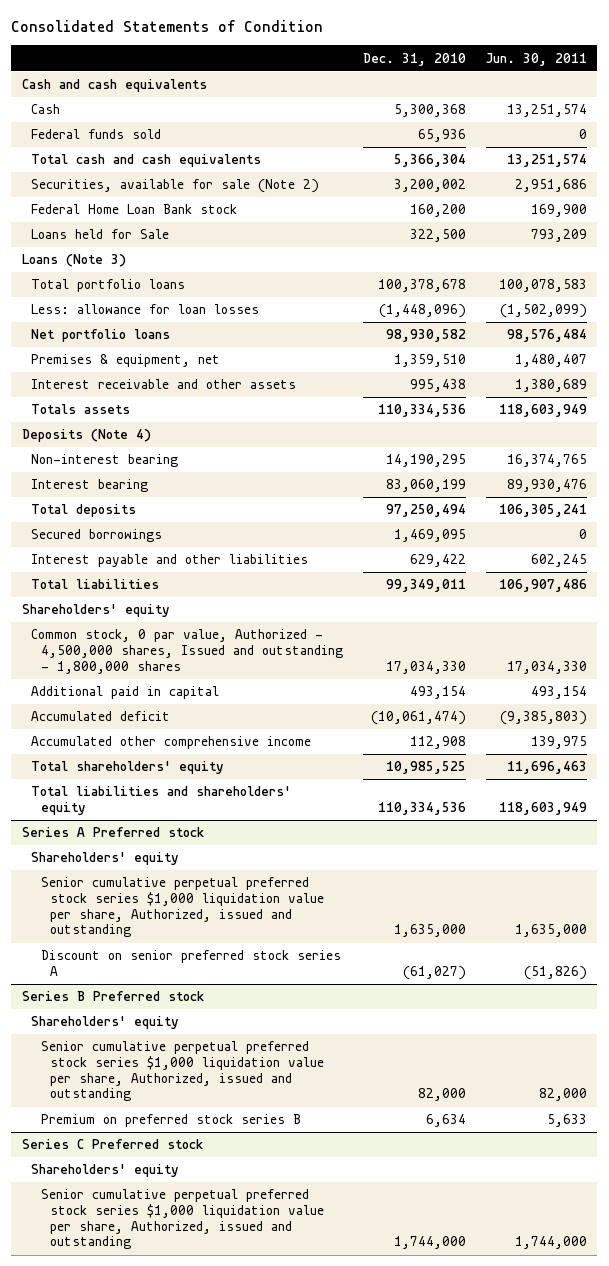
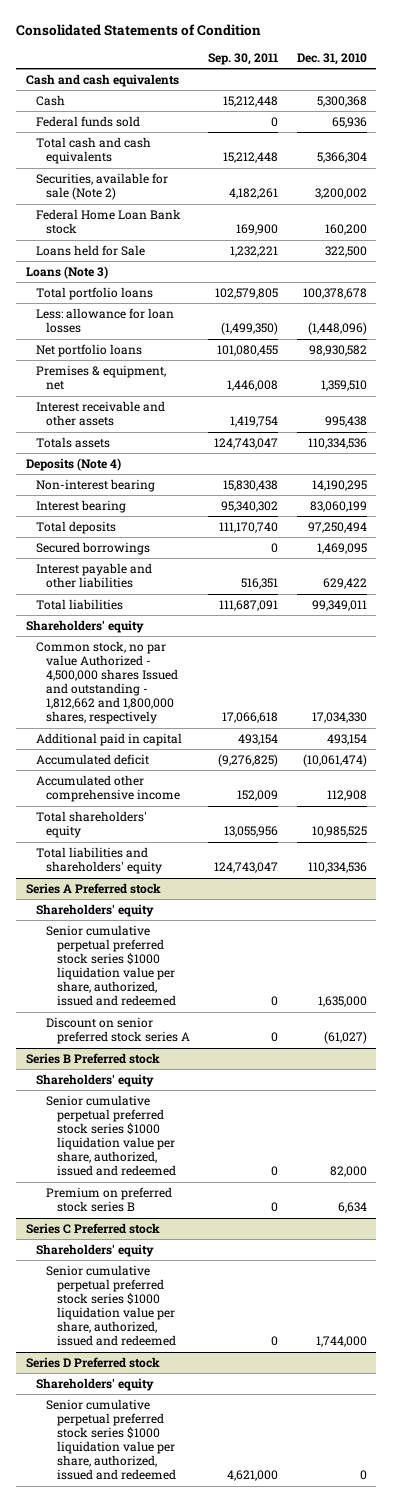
[486,52,588,66] Jun. 30, 2011 -> none
none -> [208,52,279,65] Sep. 30, 2011
[31,629,343,674] Common stock, 0 par value, Authorized - 4,500,000 shares, Issued and outstanding - 1,800,000 shares -> [35,641,179,725] Common stock, no par value Authorized - 4,500,000 shares Issued and outstanding - 1,812,662 and 1,800,000 shares, respectively
[40,877,325,938] Senior cumulative perpetual preferred stock series $1,000 liquidation value per share, Authorized, issued and outstanding -> [46,925,176,1007] Senior cumulative perpetual preferred stock series $1000 liquidation value per share, authorized, issued and redeemed
[40,1041,325,1102] Senior cumulative perpetual preferred stock series $1,000 liquidation value per share, Authorized, issued and outstanding -> [46,1095,176,1177] Senior cumulative perpetual preferred stock series $1000 liquidation value per share, authorized, issued and redeemed
[40,1189,325,1250] Senior cumulative perpetual preferred stock series $1,000 liquidation value per share, Authorized, issued and outstanding -> [46,1265,176,1347] Senior cumulative perpetual preferred stock series $1000 liquidation value per share, authorized, issued and redeemed
none -> [25,1357,160,1369] Series D Preferred stock
none -> [35,1378,154,1392] Shareholders' equity
none -> [46,1399,176,1481] Senior cumulative perpetual preferred stock series $1000 liquidation value per share, authorized, issued and redeemed

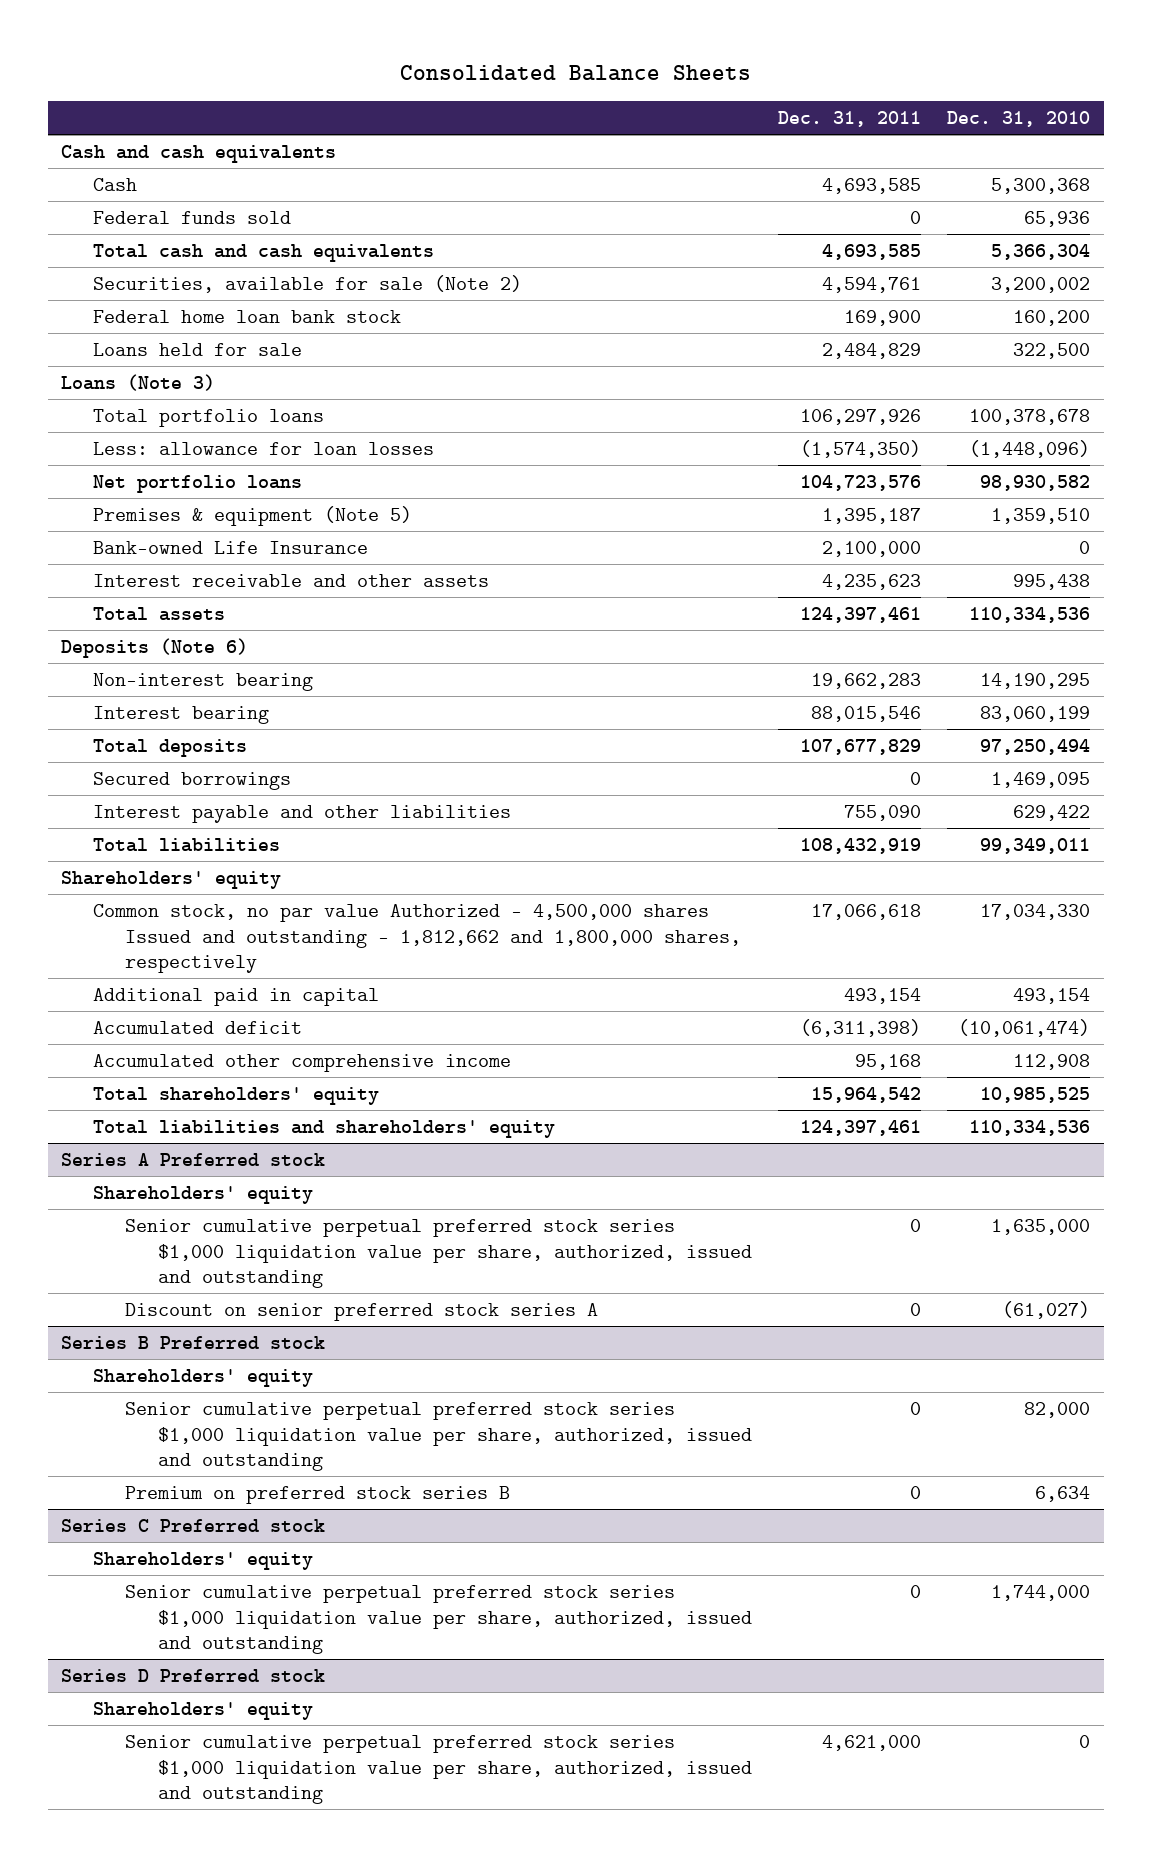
[16,23,262,36] Consolidated Statements of Condition -> [399,64,751,81] Consolidated Balance Sheets
[208,52,279,65] Sep. 30, 2011 -> none
none -> [777,110,921,127] Dec. 31, 2011
[35,209,181,235] Federal Home Loan Bank stock -> [93,310,402,324] Federal home loan bank stock
[35,245,145,257] Loans held for Sale -> [93,343,303,357] Loans held for sale
[35,365,166,391] Premises & equipment, net -> [93,506,413,527] Premises & equipment (Note 5)
none -> [93,541,369,555] Bank-owned Life Insurance
[35,437,110,449] Totals assets -> [93,607,226,622] Total assets
[25,458,121,472] Deposits (Note 4) -> [60,638,248,659] Deposits (Note 6)
[46,925,176,1007] Senior cumulative perpetual preferred stock series $1000 liquidation value per share, authorized, issued and redeemed -> [125,1219,752,1288] Senior cumulative perpetual preferred stock series $1,000 liquidation value per share, authorized, issued and outstanding
[46,1095,176,1177] Senior cumulative perpetual preferred stock series $1000 liquidation value per share, authorized, issued and redeemed -> [125,1402,752,1471] Senior cumulative perpetual preferred stock series $1,000 liquidation value per share, authorized, issued and outstanding
[46,1265,176,1347] Senior cumulative perpetual preferred stock series $1000 liquidation value per share, authorized, issued and redeemed -> [125,1585,752,1654] Senior cumulative perpetual preferred stock series $1,000 liquidation value per share, authorized, issued and outstanding
[46,1399,176,1481] Senior cumulative perpetual preferred stock series $1000 liquidation value per share, authorized, issued and redeemed -> [125,1735,752,1804] Senior cumulative perpetual preferred stock series $1,000 liquidation value per share, authorized, issued and outstanding

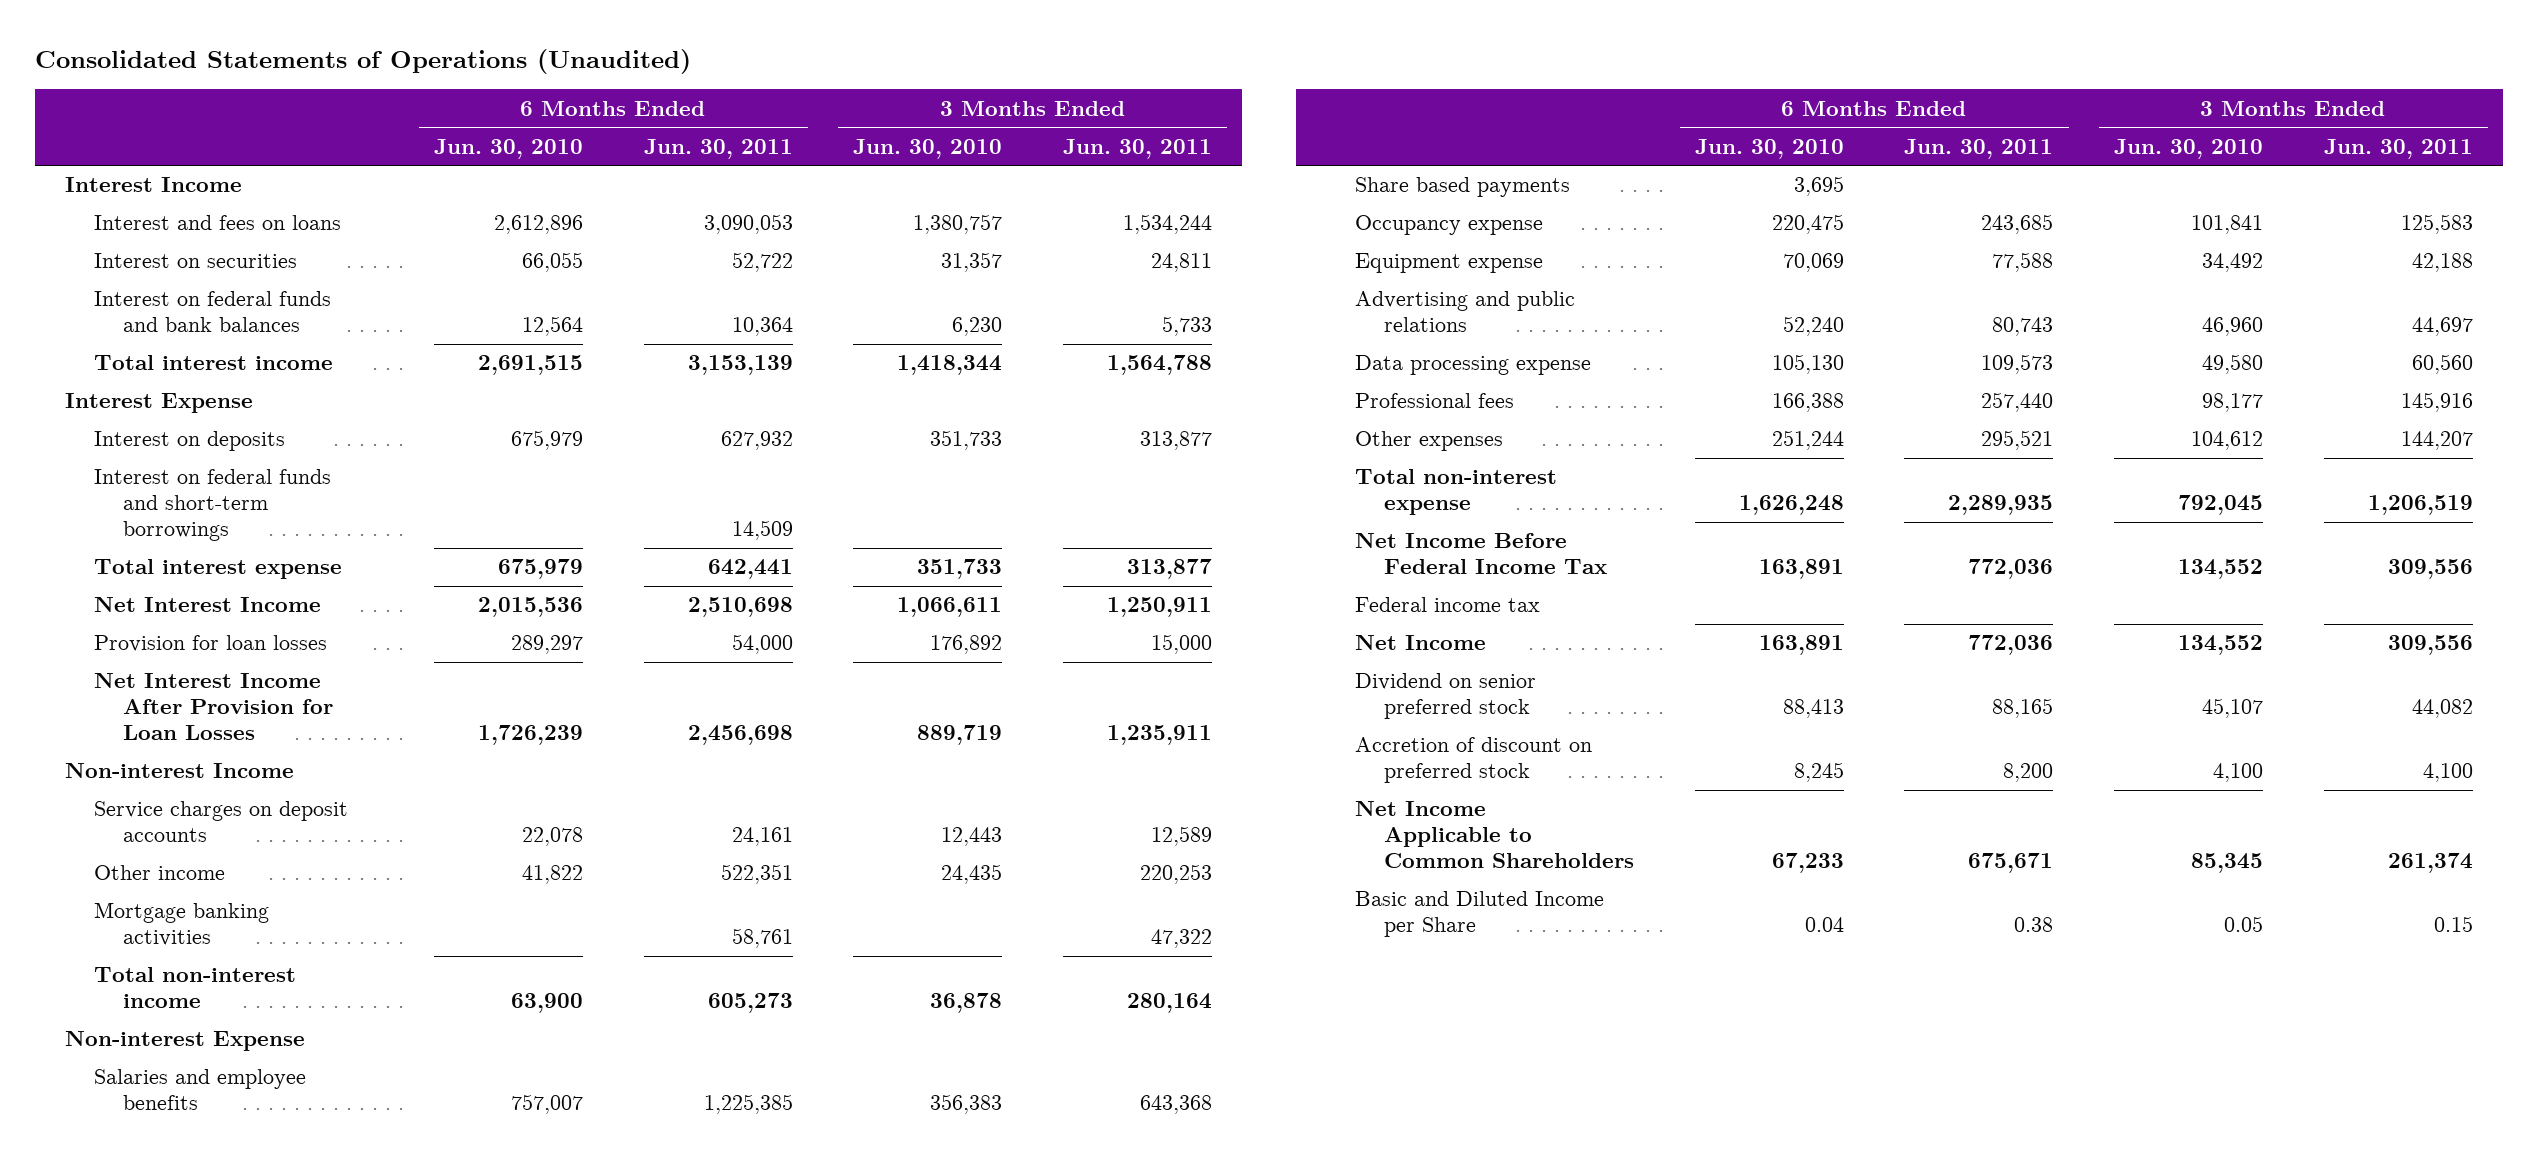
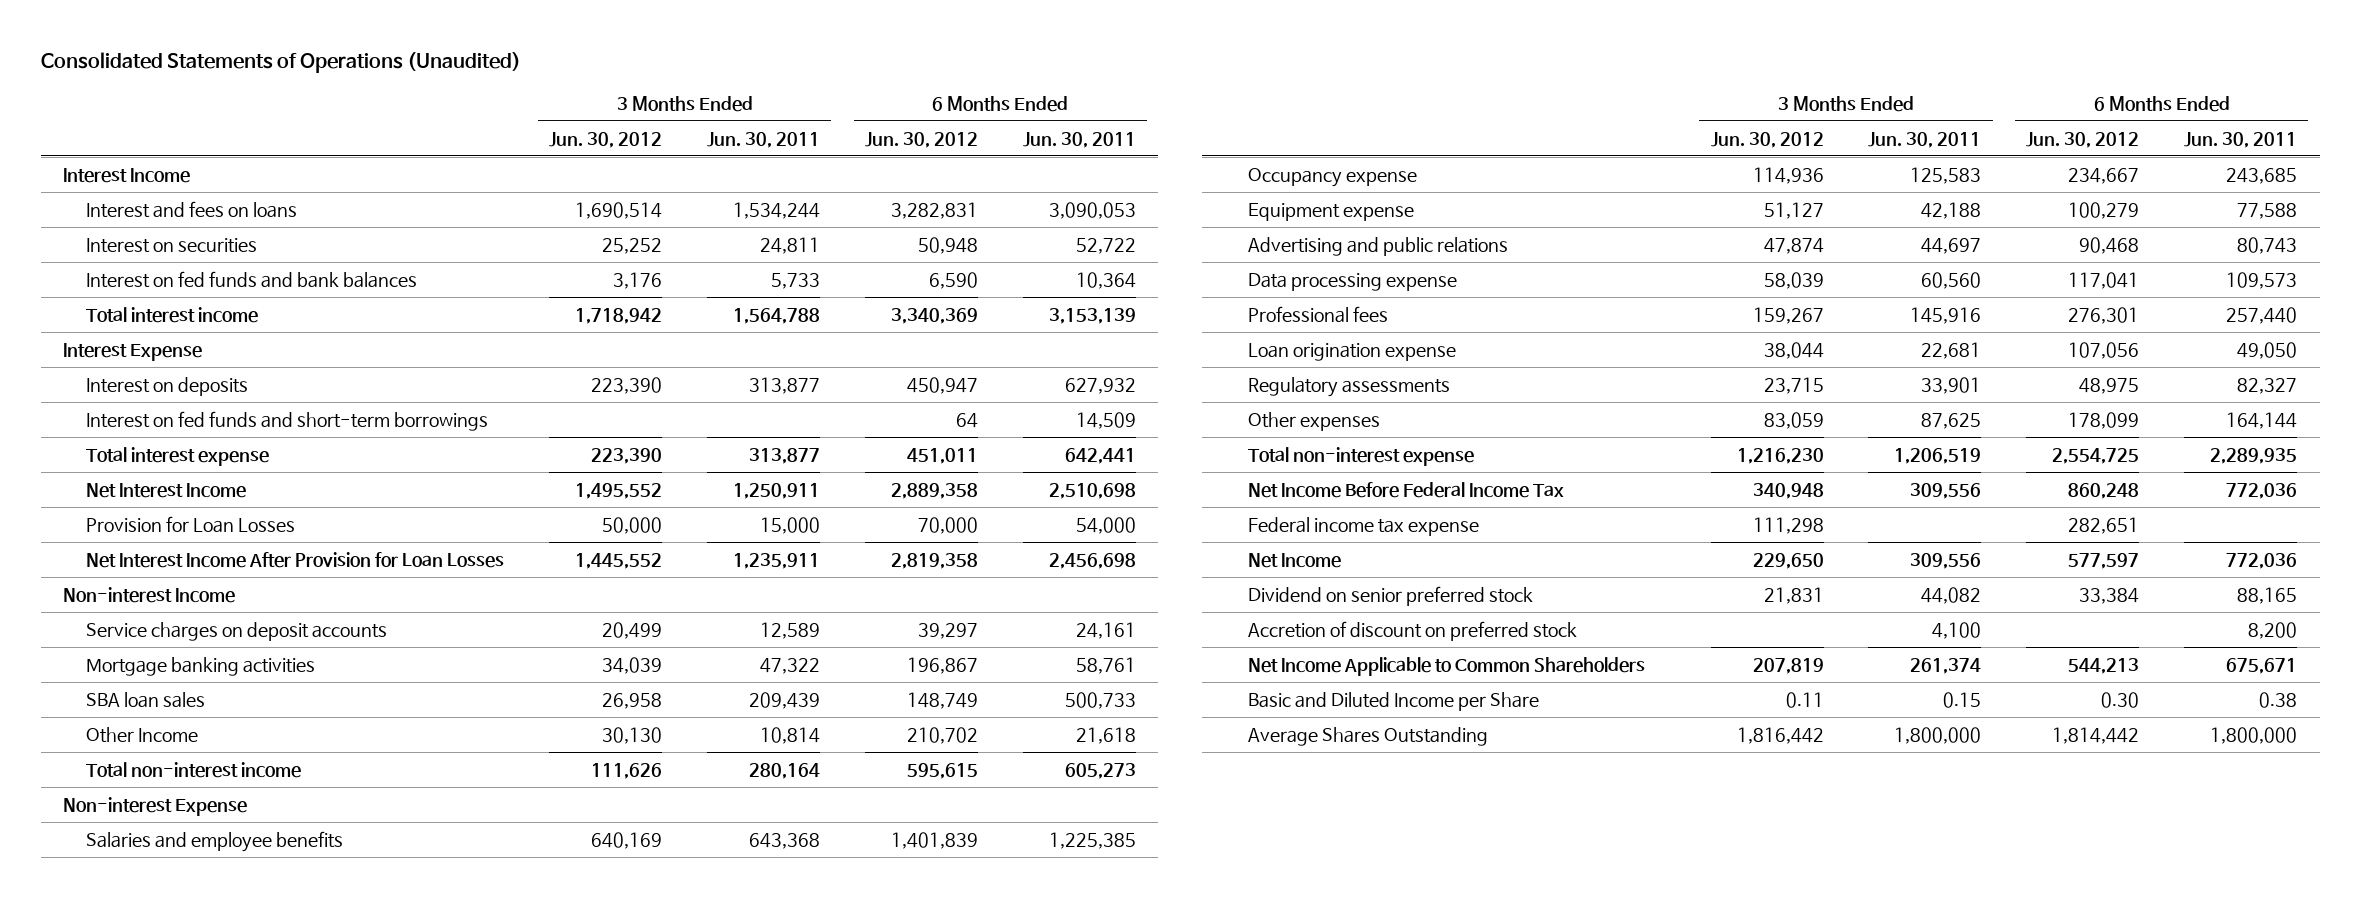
[433,138,583,159] Jun. 30, 2010 -> none
[853,138,1003,159] Jun. 30, 2010 -> none
none -> [549,131,663,148] Jun. 30, 2012
none -> [864,131,978,148] Jun. 30, 2012
[94,291,332,333] Interest on federal funds and bank balances -> [86,270,418,288] Interest on fed funds and bank balances
[94,469,332,542] Interest on federal funds and short-term borrowings -> [86,410,489,431] Interest on fed funds and short-term borrowings
[94,635,328,653] Provision for loan losses -> [86,515,296,533] Provision for Loan Losses
[94,865,226,881] Other income -> none
none -> [86,691,206,708] SBA loan sales
none -> [86,726,199,743] Other Income
[1354,177,1570,198] Share based payments -> none
none -> [1247,342,1456,361] Loan origination expense
none -> [1247,376,1450,397] Regulatory assessments
[1981,430,2054,451] 295,521 -> [2226,411,2298,429] 164,144
[2400,431,2473,451] 144,207 -> [1921,412,1982,429] 87,625
[1354,597,1540,613] Federal income tax -> [1247,516,1479,536] Federal income tax expense
none -> [1247,726,1488,746] Average Shares Outstanding

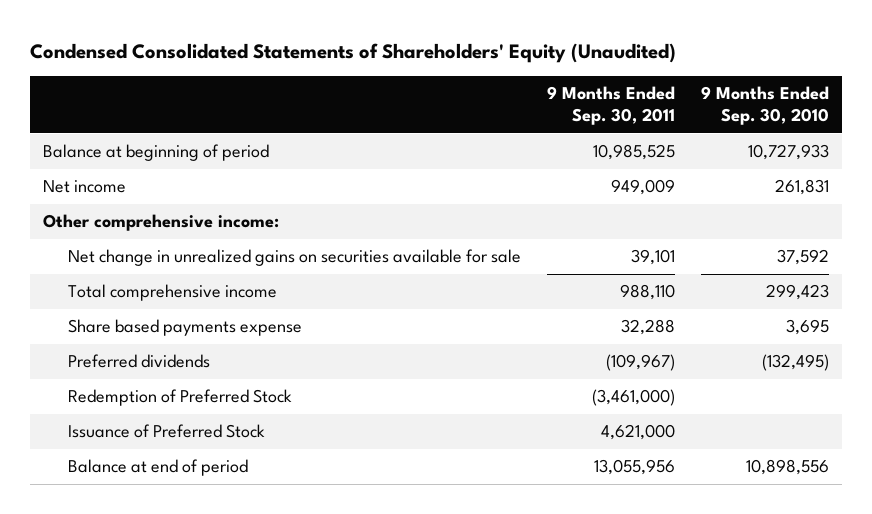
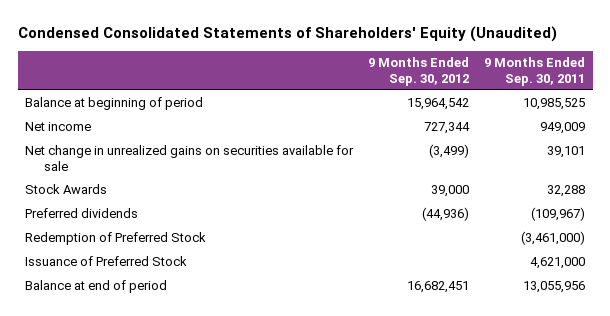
[700,86,829,126] 9 Months Ended Sep. 30, 2010 -> none
none -> [368,57,470,86] 9 Months Ended Sep. 30, 2012
[42,214,279,232] Other comprehensive income: -> none
[67,284,277,302] Total comprehensive income -> none
[67,319,302,337] Share based payments expense -> [25,184,108,195] Stock Awards

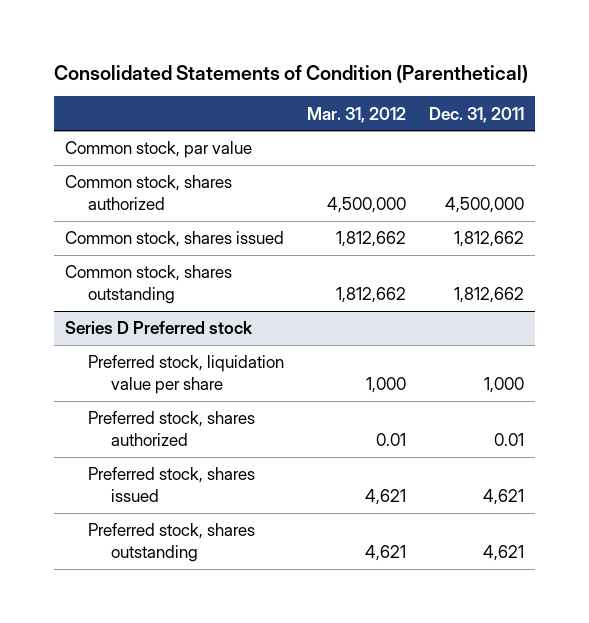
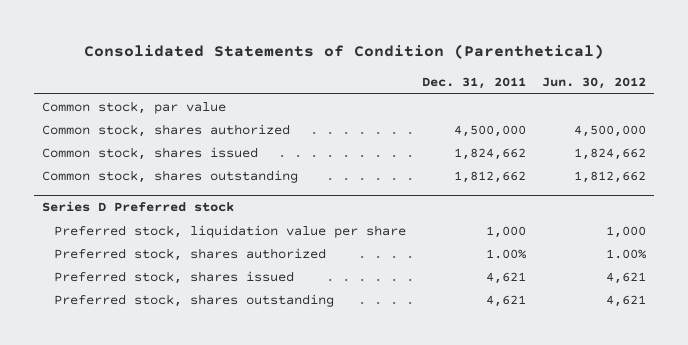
[307,106,407,123] Mar. 31, 2012 -> none
none -> [542,77,647,90] Jun. 30, 2012
[453,231,524,248] 1,812,662 -> [454,147,527,160] 1,824,662
[493,432,524,446] 0.01 -> [486,248,528,259] 1.00%

